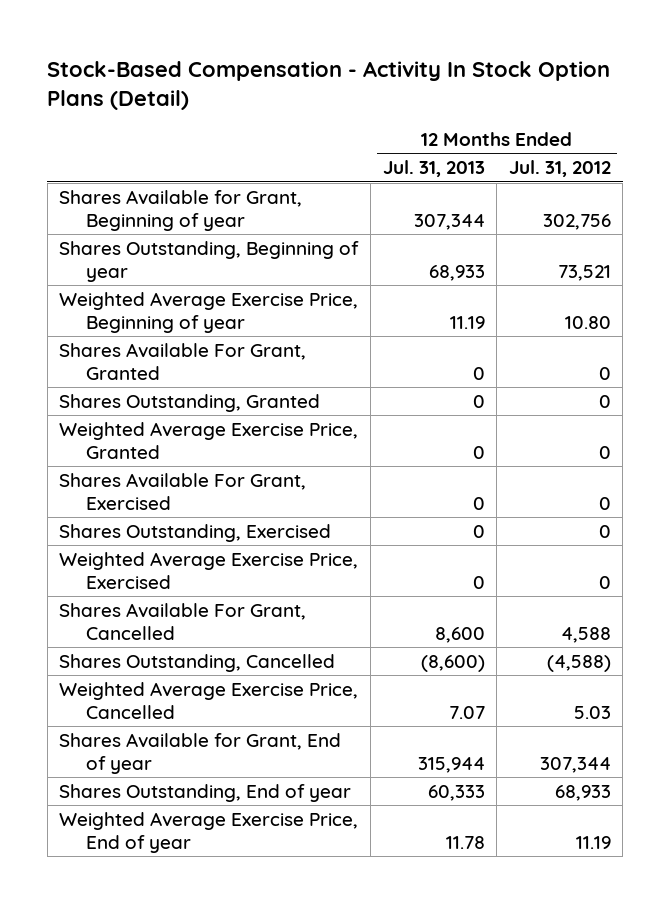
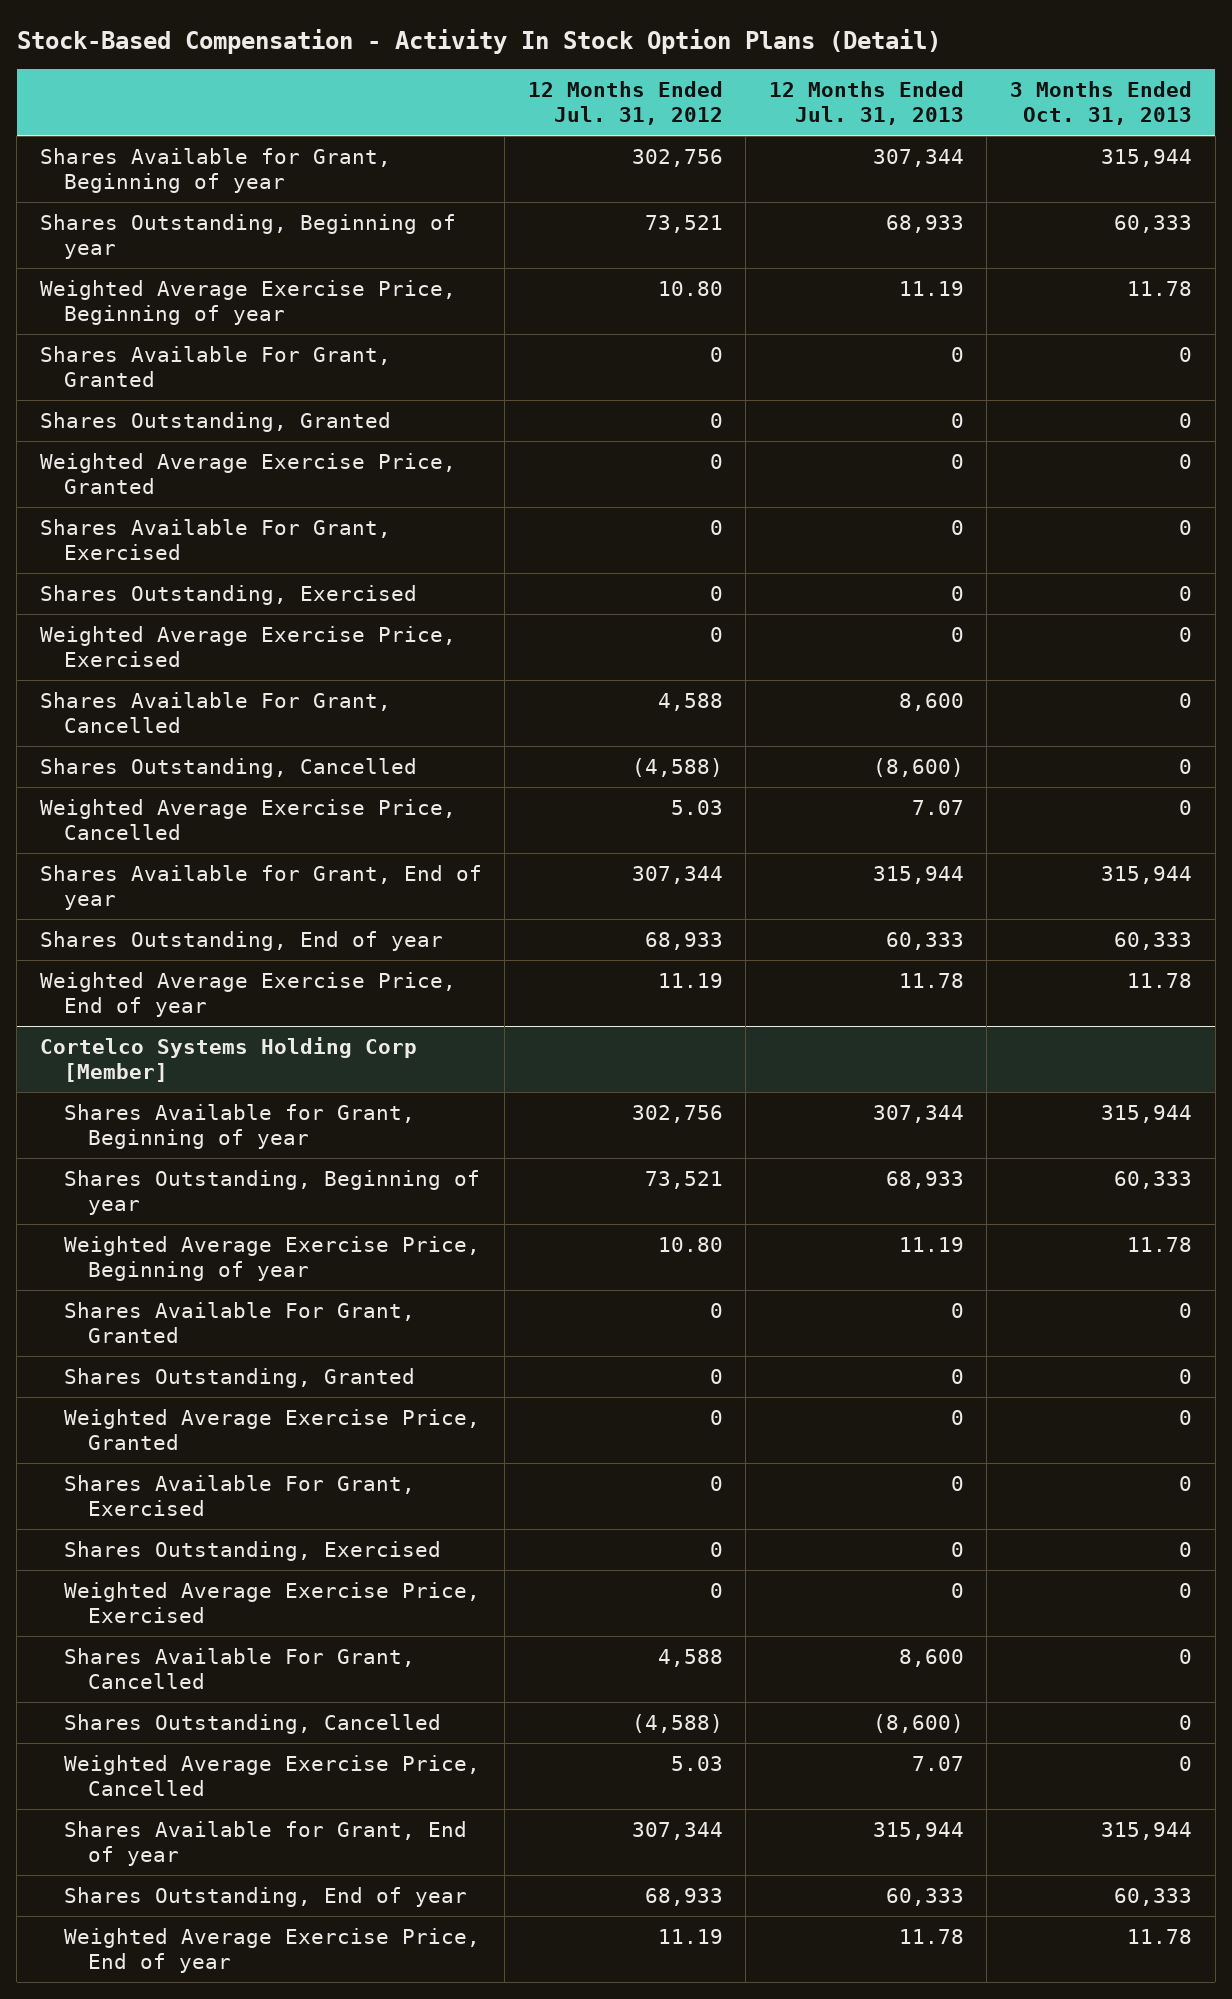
none -> [1010,81,1193,126] 3 Months Ended Oct. 31, 2013
none -> [39,1036,417,1083] Cortelco Systems Holding Corp [Member]
none -> [63,1103,415,1150] Shares Available for Grant, Beginning of year
none -> [63,1169,480,1216] Shares Outstanding, Beginning of year
none -> [63,1235,480,1282] Weighted Average Exercise Price, Beginning of year
none -> [63,1301,415,1344] Shares Available For Grant, Granted
none -> [63,1367,415,1388] Shares Outstanding, Granted
none -> [63,1408,480,1451] Weighted Average Exercise Price, Granted
none -> [63,1474,415,1517] Shares Available For Grant, Exercised
none -> [63,1540,441,1561] Shares Outstanding, Exercised
none -> [63,1581,480,1624] Weighted Average Exercise Price, Exercised
none -> [63,1647,415,1690] Shares Available For Grant, Cancelled
none -> [63,1713,441,1734] Shares Outstanding, Cancelled
none -> [63,1754,480,1797] Weighted Average Exercise Price, Cancelled
none -> [63,1820,467,1867] Shares Available for Grant, End of year
none -> [63,1886,467,1907] Shares Outstanding, End of year
none -> [63,1927,480,1974] Weighted Average Exercise Price, End of year

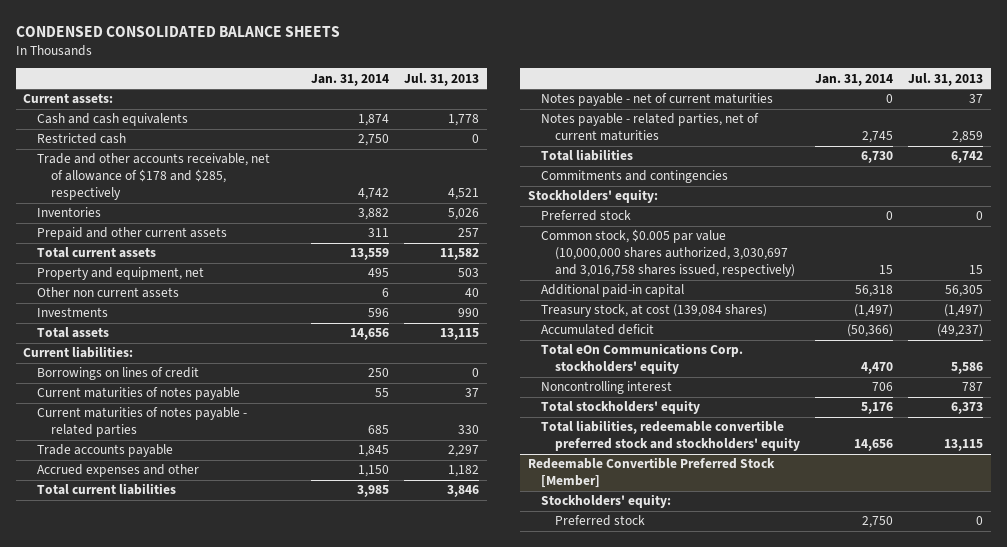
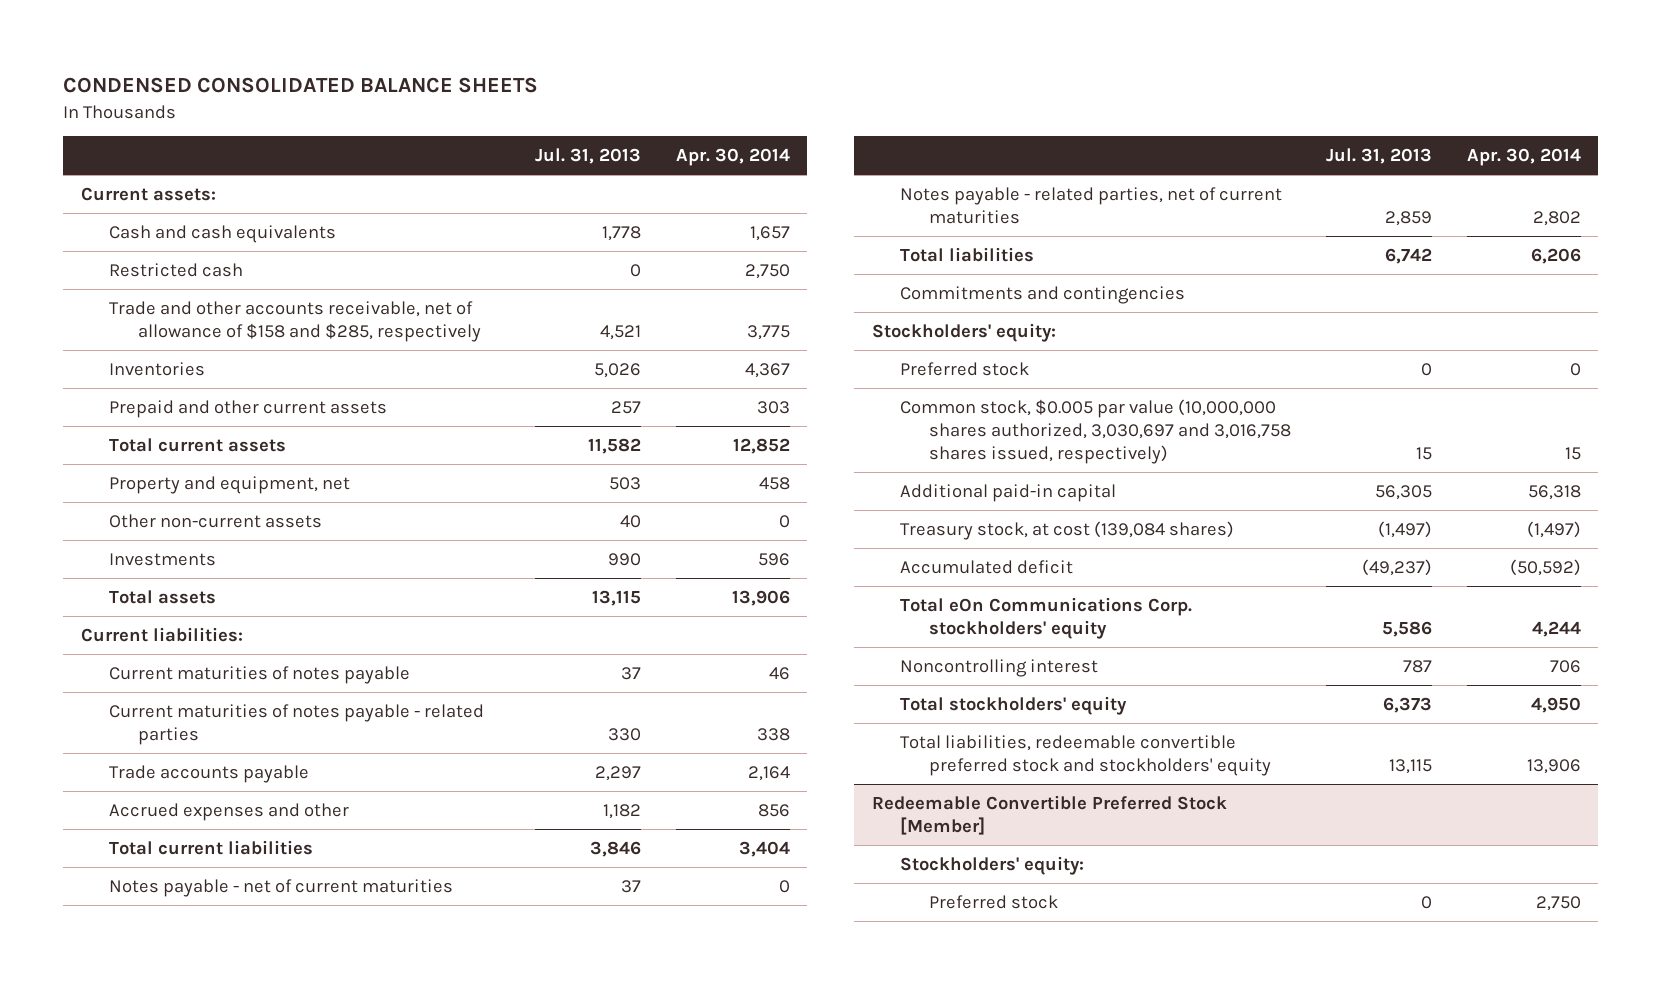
[311,73,390,86] Jan. 31, 2014 -> none
none -> [675,148,790,167] Apr. 30, 2014
[37,153,271,201] Trade and other accounts receivable, net of allowance of $178 and $285, respectively -> [109,300,481,343] Trade and other accounts receivable, net of allowance of $158 and $285, respectively
[37,287,180,299] Other non current assets -> [109,513,323,528] Other non-current assets
[37,367,200,381] Borrowings on lines of credit -> none

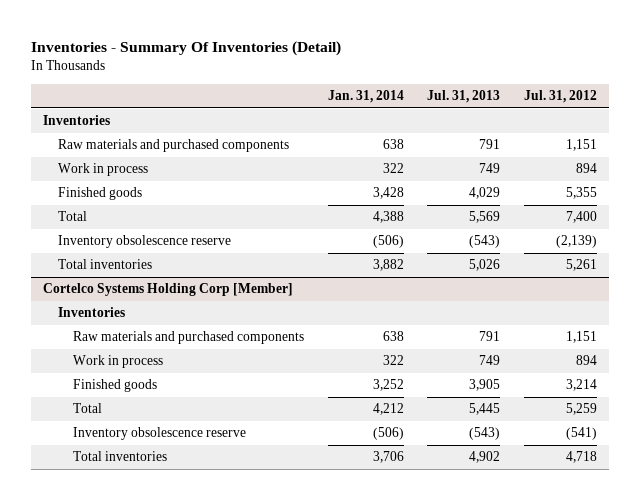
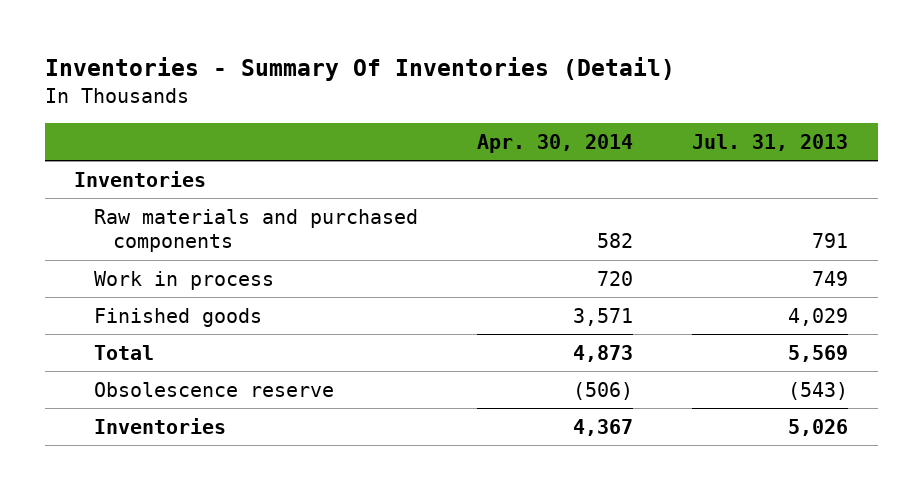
[327,90,404,104] Jan. 31, 2014 -> none
[524,90,598,104] Jul. 31, 2012 -> none
none -> [477,134,634,154] Apr. 30, 2014
[43,283,294,297] Cortelco Systems Holding Corp [Member] -> none
[58,307,126,318] Inventories -> none
[72,331,304,345] Raw materials and purchased components -> none
[72,355,163,369] Work in process -> none
[72,379,157,393] Finished goods -> none
[72,403,102,414] Total -> none
[72,427,246,441] Inventory obsolescence reserve -> none
[72,451,167,462] Total inventories -> none
[58,235,232,249] Inventory obsolescence reserve -> [93,381,334,397] Obsolescence reserve
[58,259,153,270] Total inventories -> [93,417,226,434] Inventories

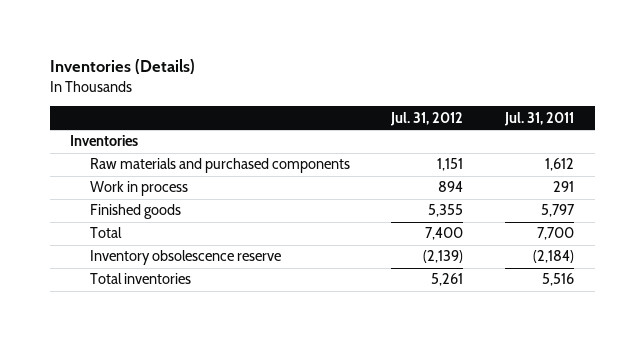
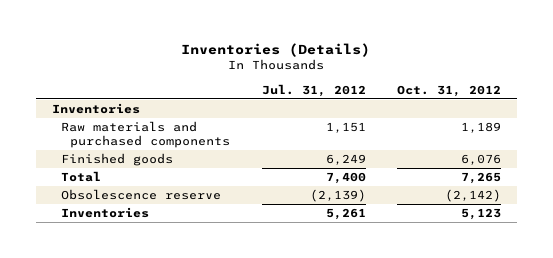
[503,111,574,126] Jul. 31, 2011 -> none
none -> [396,84,501,97] Oct. 31, 2012
[89,181,188,197] Work in process -> none
[428,204,464,218] 5,355 -> [325,153,366,165] 6,249
[89,250,281,266] Inventory obsolescence reserve -> [61,188,222,200] Obsolescence reserve
[89,273,191,285] Total inventories -> [61,206,150,218] Inventories

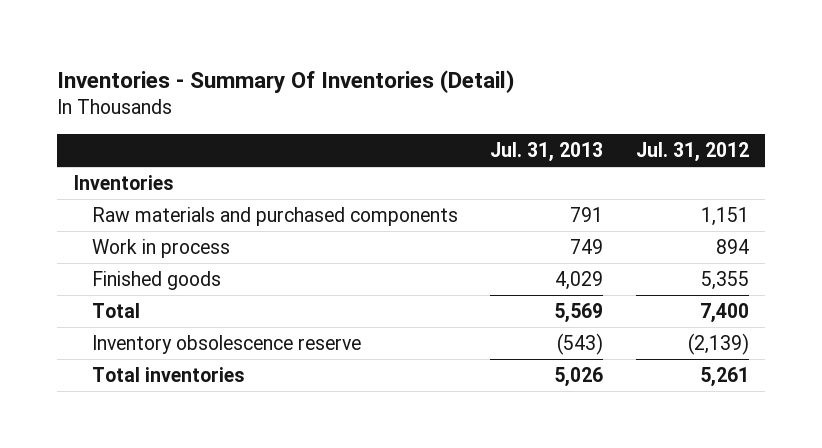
[181,42,371,57] Inventories (Details) -> [57,69,515,93] Inventories - Summary Of Inventories (Detail)
[396,84,501,97] Oct. 31, 2012 -> none
none -> [490,142,604,163] Jul. 31, 2013
none -> [92,239,231,259] Work in process
[325,153,366,165] 6,249 -> [700,271,749,291] 5,355
[61,188,222,200] Obsolescence reserve -> [92,335,362,355] Inventory obsolescence reserve
[61,206,150,218] Inventories -> [92,367,246,383] Total inventories

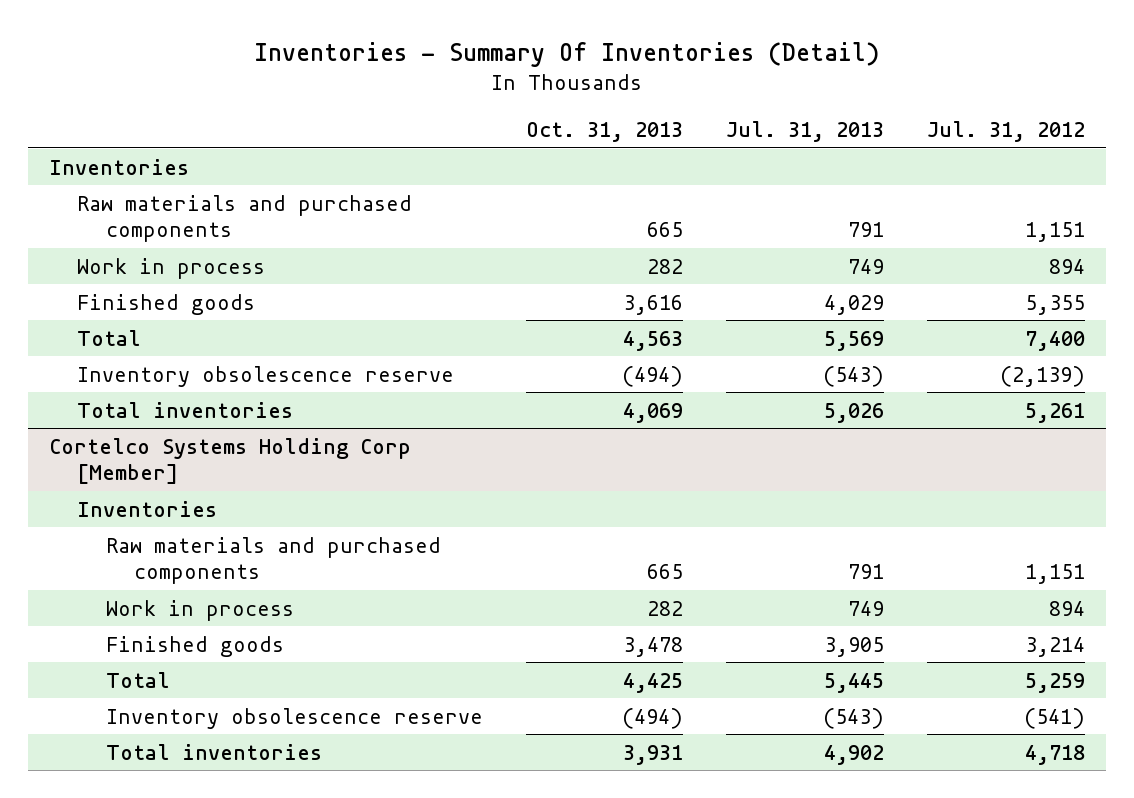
none -> [525,122,683,143] Oct. 31, 2013
none -> [49,437,412,484] Cortelco Systems Holding Corp [Member]
none -> [77,500,218,517] Inventories
none -> [105,536,441,584] Raw materials and purchased components
none -> [105,599,294,621] Work in process
none -> [105,635,284,657] Finished goods
none -> [105,671,170,688] Total
none -> [105,707,483,729] Inventory obsolescence reserve
none -> [105,743,322,760] Total inventories

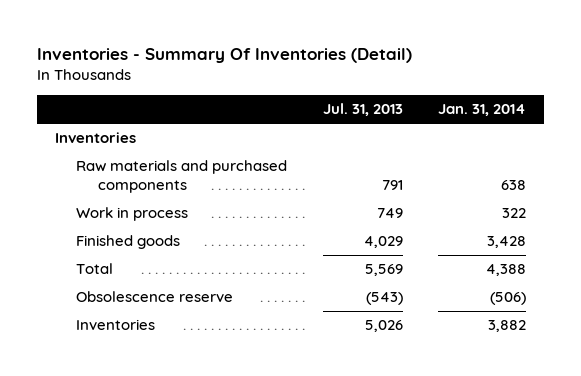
[525,122,683,143] Oct. 31, 2013 -> none
[926,121,1085,143] Jul. 31, 2012 -> none
none -> [438,104,527,117] Jan. 31, 2014
[49,437,412,484] Cortelco Systems Holding Corp [Member] -> none
[77,500,218,517] Inventories -> none
[105,536,441,584] Raw materials and purchased components -> none
[105,599,294,621] Work in process -> none
[105,635,284,657] Finished goods -> none
[105,671,170,688] Total -> none
[105,707,483,729] Inventory obsolescence reserve -> none
[105,743,322,760] Total inventories -> none
[77,365,455,387] Inventory obsolescence reserve -> [76,291,234,303] Obsolescence reserve
[77,401,294,418] Total inventories -> [76,319,156,331] Inventories

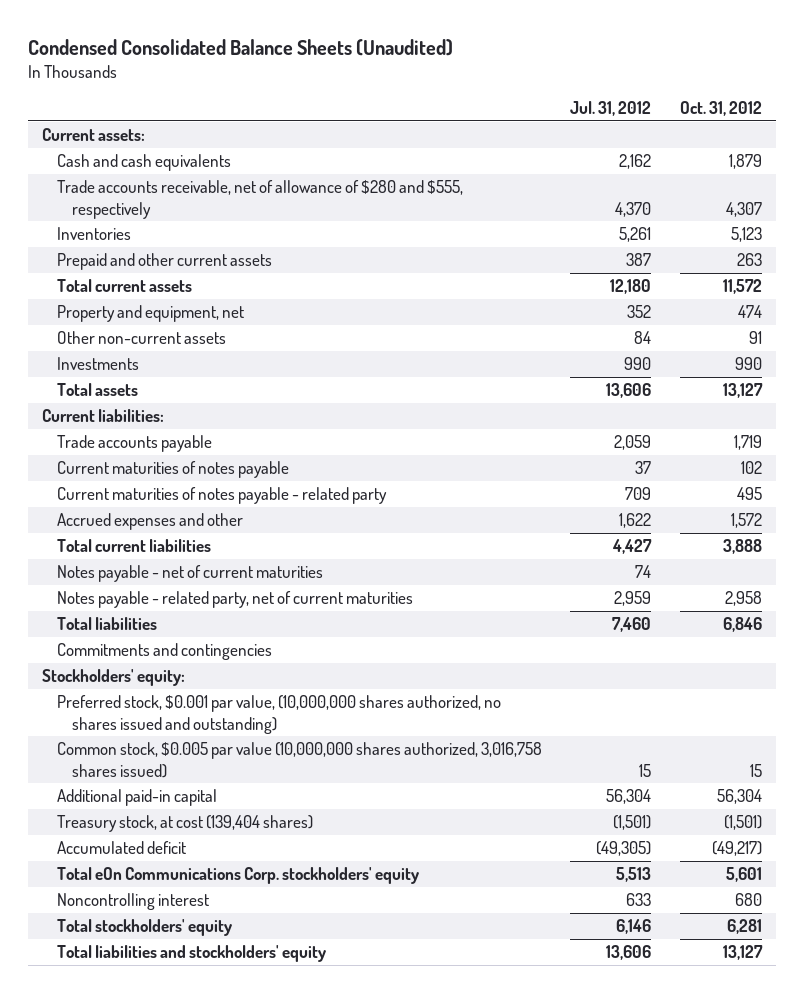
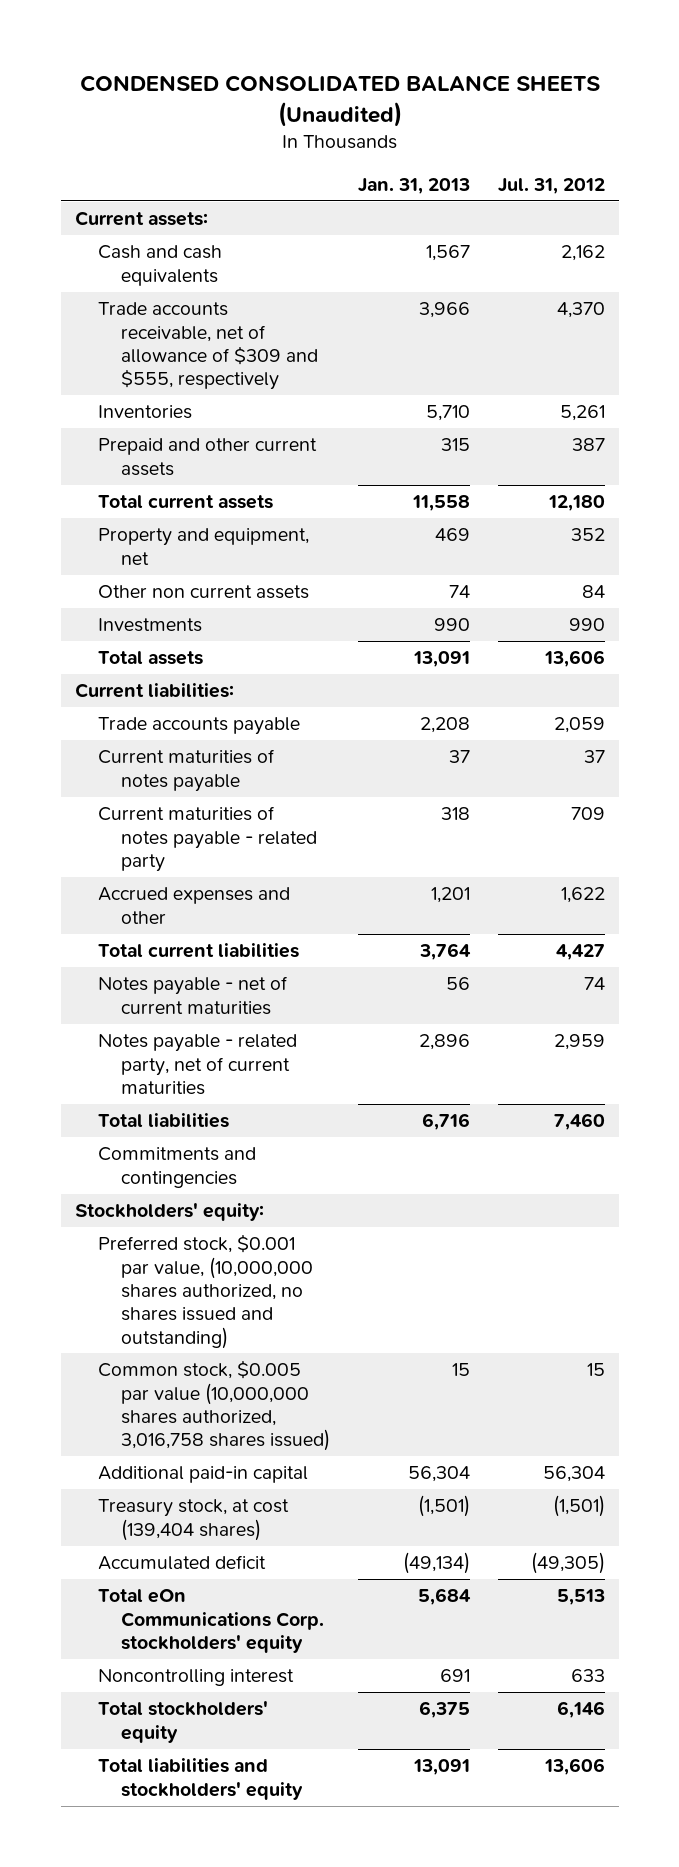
[27,38,453,56] Condensed Consolidated Balance Sheets (Unaudited) -> [79,75,600,127] CONDENSED CONSOLIDATED BALANCE SHEETS (Unaudited)
[679,101,762,117] Oct. 31, 2012 -> none
none -> [357,178,470,195] Jan. 31, 2013
[57,180,464,219] Trade accounts receivable, net of allowance of $280 and $555, respectively -> [97,302,318,391] Trade accounts receivable, net of allowance of $309 and $555, respectively
[57,331,227,345] Other non-current assets -> [97,585,309,600] Other non current assets

